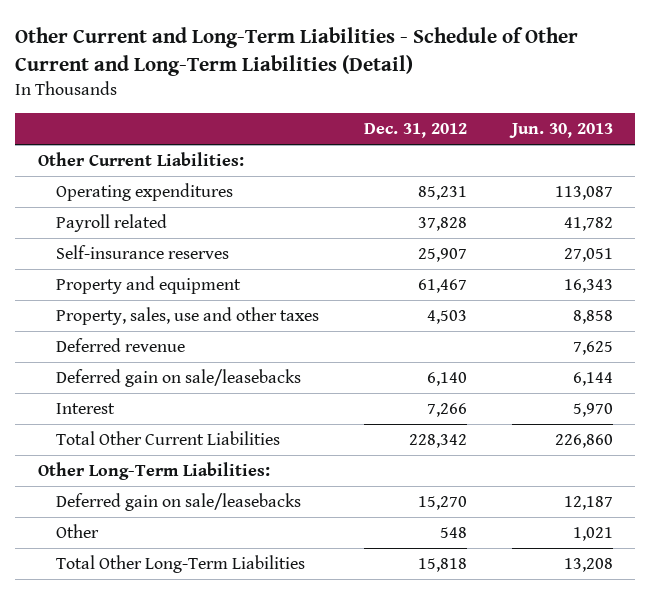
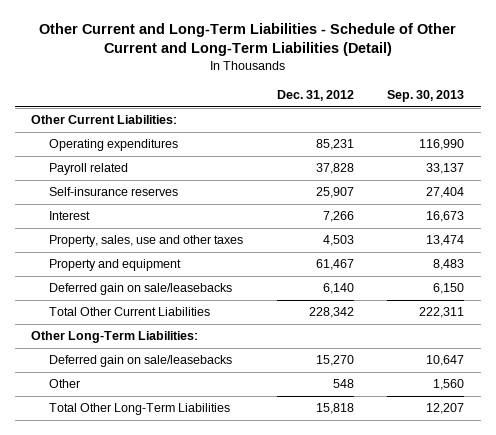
[508,122,613,138] Jun. 30, 2013 -> none
none -> [387,90,465,103] Sep. 30, 2013
[55,403,115,415] Interest -> [49,211,91,221] Interest
[55,338,185,353] Deferred revenue -> none
[55,276,241,295] Property and equipment -> [49,259,182,272] Property and equipment

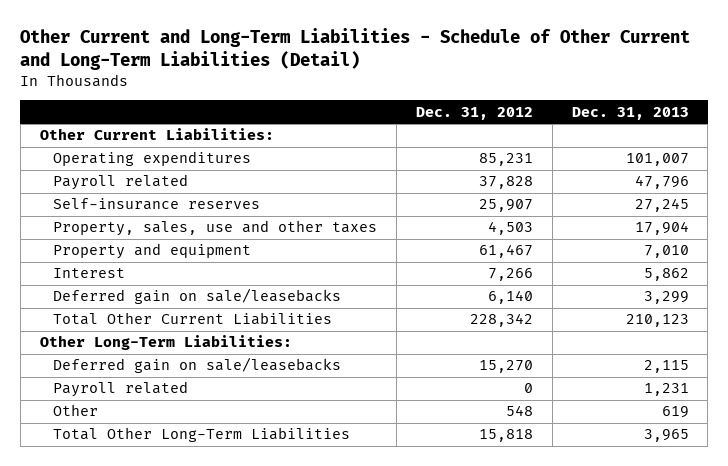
[387,90,465,103] Sep. 30, 2013 -> none
none -> [571,106,689,120] Dec. 31, 2013
[49,211,91,221] Interest -> [52,268,125,279] Interest
none -> [52,381,188,398] Payroll related

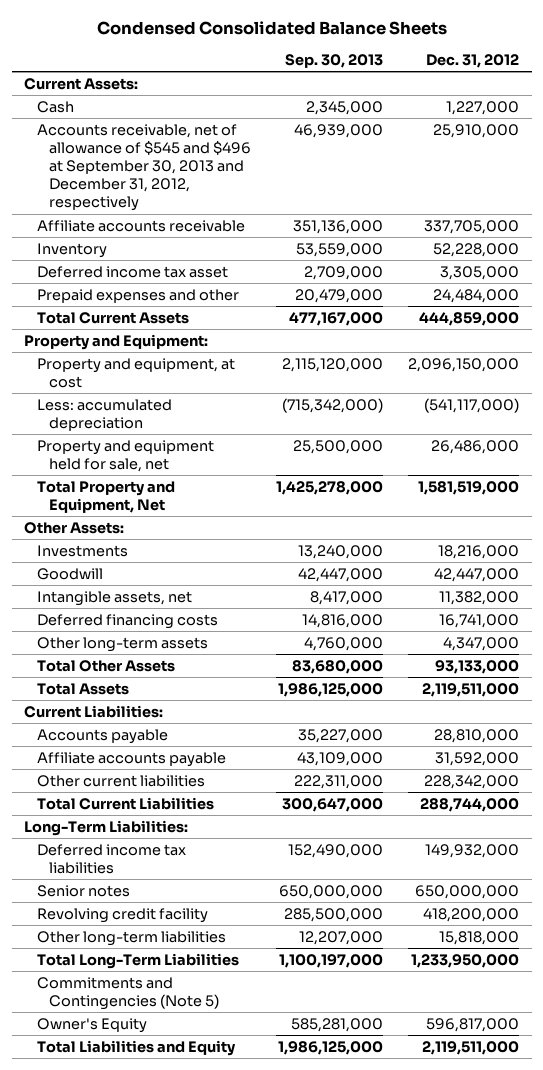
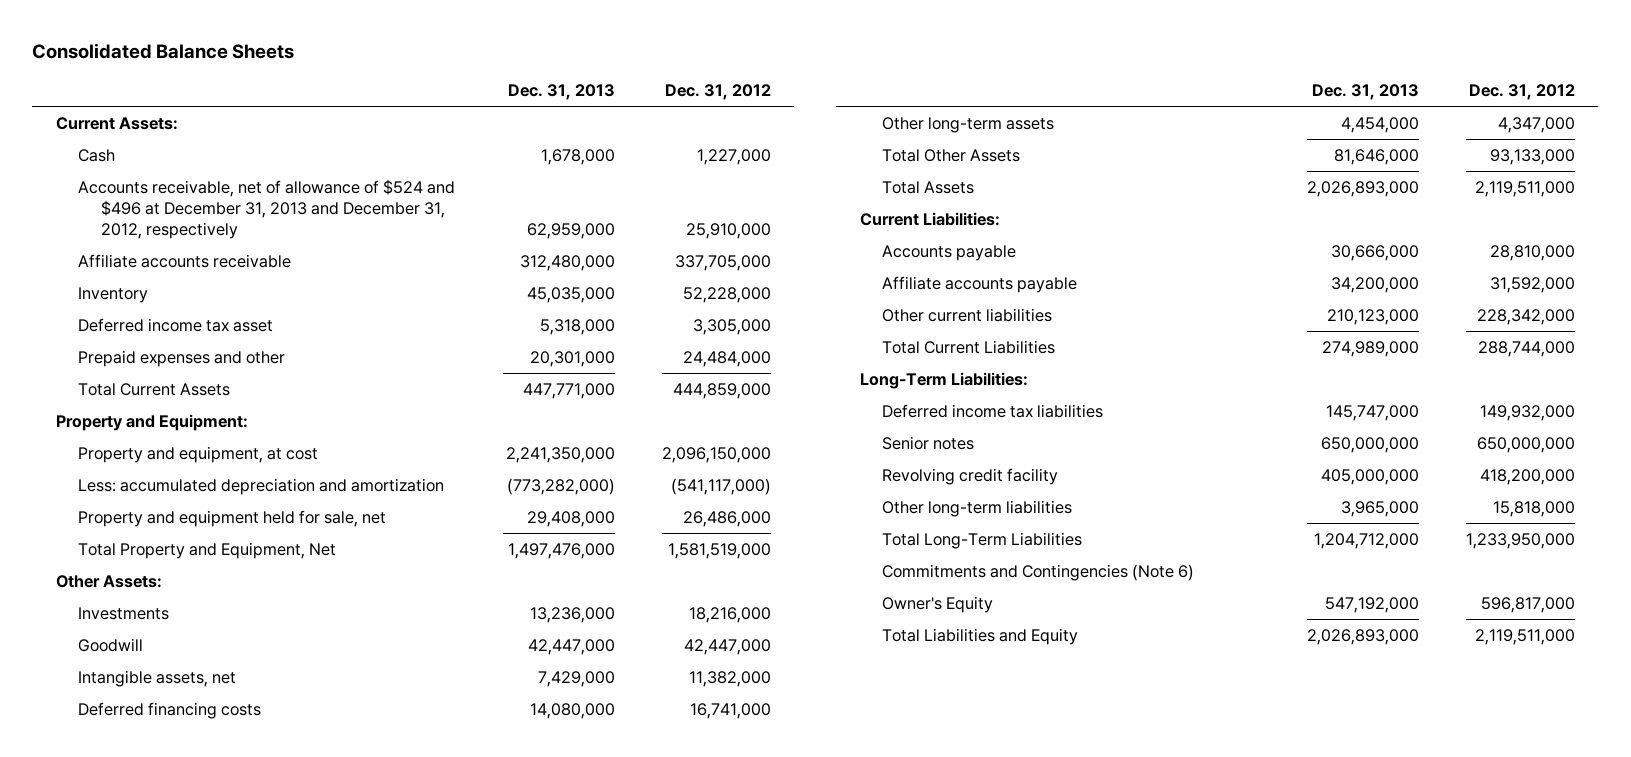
[96,21,447,36] Condensed Consolidated Balance Sheets -> [32,42,295,59] Consolidated Balance Sheets
[284,54,383,69] Sep. 30, 2013 -> none
none -> [507,84,615,101] Dec. 31, 2013
[36,123,251,212] Accounts receivable, net of allowance of $545 and $496 at September 30, 2013 and December 31, 2012, respectively -> [78,178,456,240] Accounts receivable, net of allowance of $524 and $496 at December 31, 2013 and December 31, 2012, respectively
[36,398,172,431] Less: accumulated depreciation -> [78,477,445,495] Less: accumulated depreciation and amortization
[36,976,219,1010] Commitments and Contingencies (Note 5) -> [882,563,1195,581] Commitments and Contingencies (Note 6)

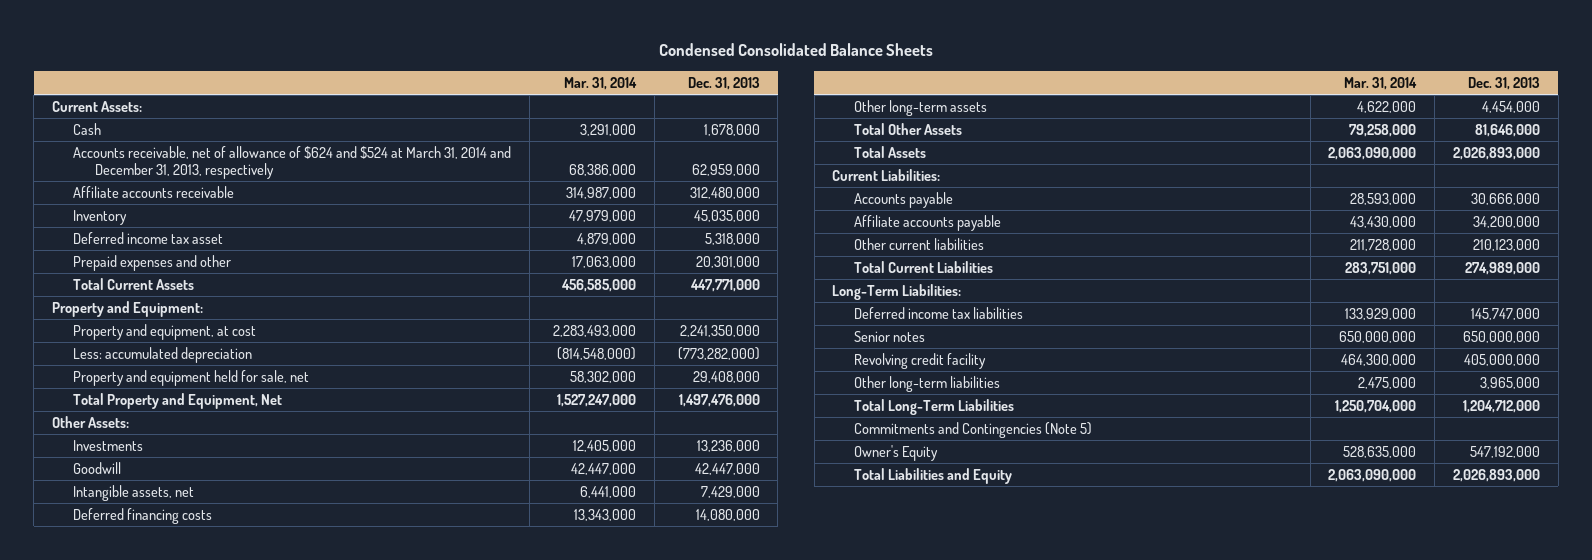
[32,42,295,59] Consolidated Balance Sheets -> [658,43,933,57] Condensed Consolidated Balance Sheets
[664,84,771,101] Dec. 31, 2012 -> none
none -> [563,76,637,90] Mar. 31, 2014
[78,178,456,240] Accounts receivable, net of allowance of $524 and $496 at December 31, 2013 and December 31, 2012, respectively -> [73,145,512,180] Accounts receivable, net of allowance of $624 and $524 at March 31, 2014 and December 31, 2013, respectively
[78,477,445,495] Less: accumulated depreciation and amortization -> [73,346,253,363] Less: accumulated depreciation
[882,563,1195,581] Commitments and Contingencies (Note 6) -> [853,421,1092,438] Commitments and Contingencies (Note 5)

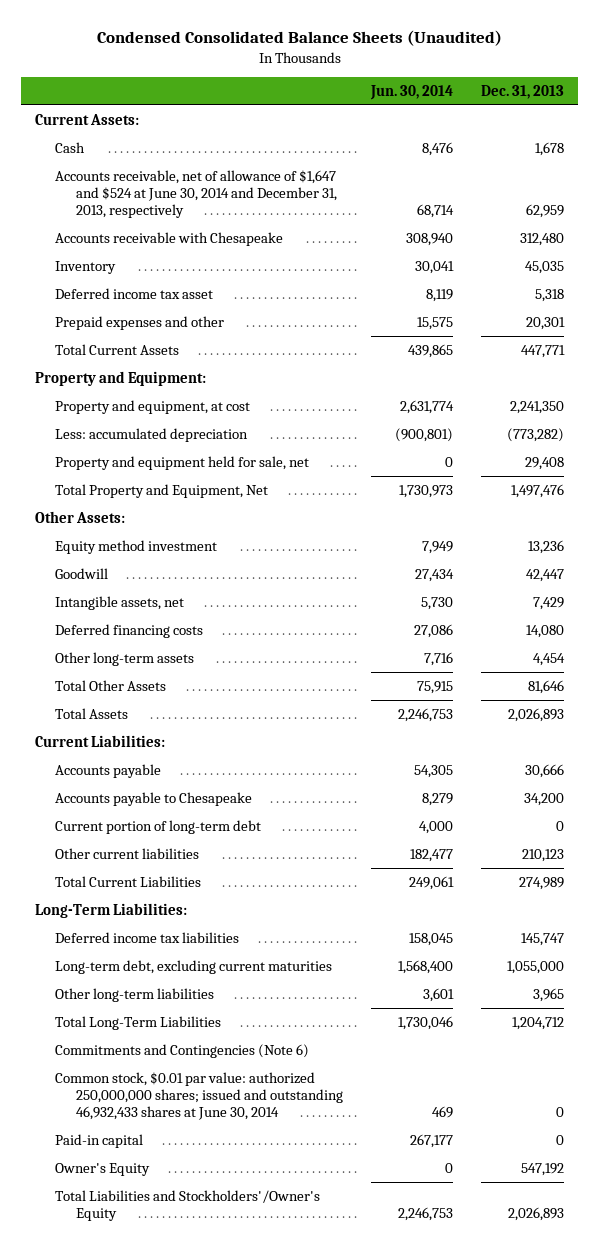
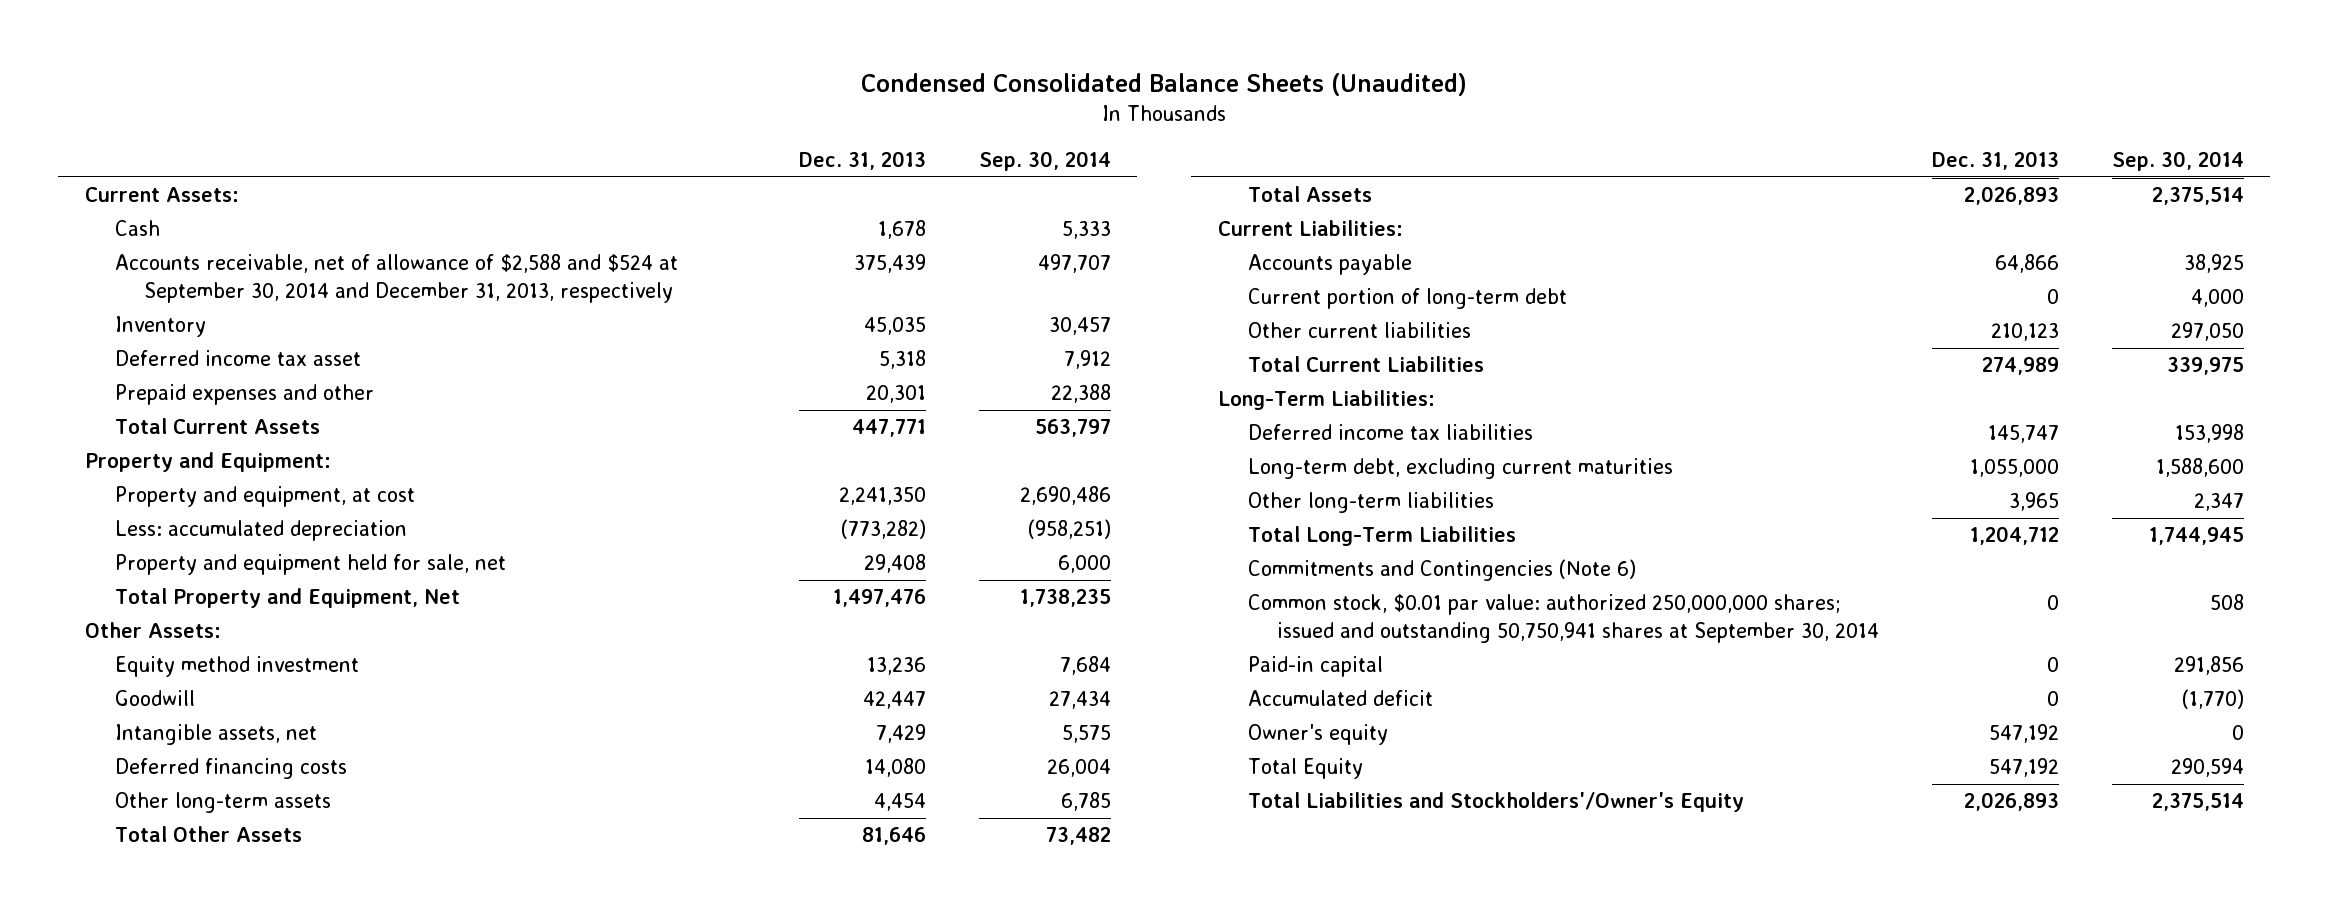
[370,84,454,100] Jun. 30, 2014 -> none
none -> [978,151,1111,172] Sep. 30, 2014
[55,231,284,246] Accounts receivable with Chesapeake -> none
[55,169,338,218] Accounts receivable, net of allowance of $1,647 and $524 at June 30, 2014 and December 31, 2013, respectively -> [114,254,678,304] Accounts receivable, net of allowance of $2,588 and $524 at September 30, 2014 and December 31, 2013, respectively
[526,203,565,218] 62,959 -> [854,254,927,274] 375,439
[55,791,253,806] Accounts payable to Chesapeake -> none
[525,763,565,778] 30,666 -> [1995,254,2060,274] 64,866
[55,1071,344,1120] Common stock, $0.01 par value: authorized 250,000,000 shares; issued and outstanding 46,932,433 shares at June 30, 2014 -> [1247,594,1880,644] Common stock, $0.01 par value: authorized 250,000,000 shares; issued and outstanding 50,750,941 shares at September 30, 2014
none -> [1247,690,1433,707] Accumulated deficit
[55,1162,151,1176] Owner's Equity -> [1247,724,1388,746] Owner's equity
none -> [1247,758,1363,780] Total Equity

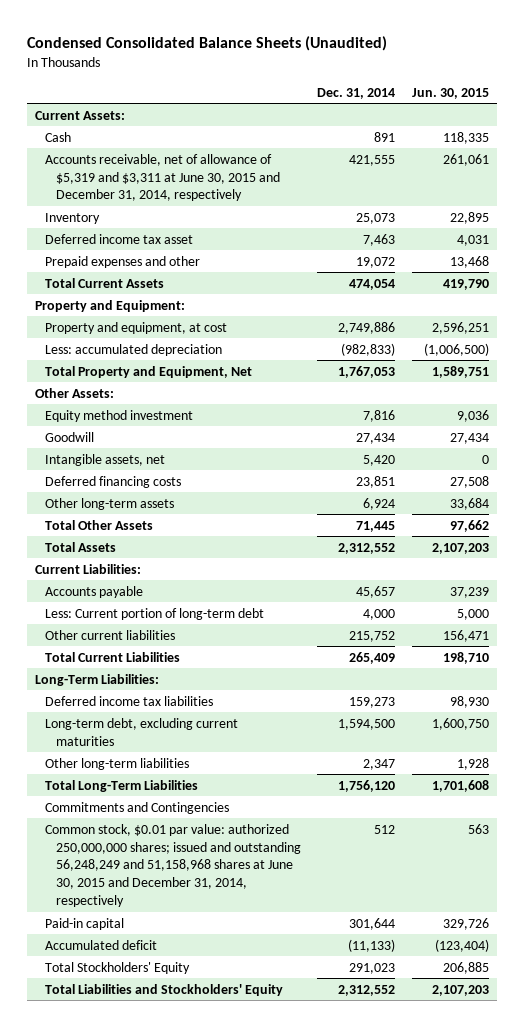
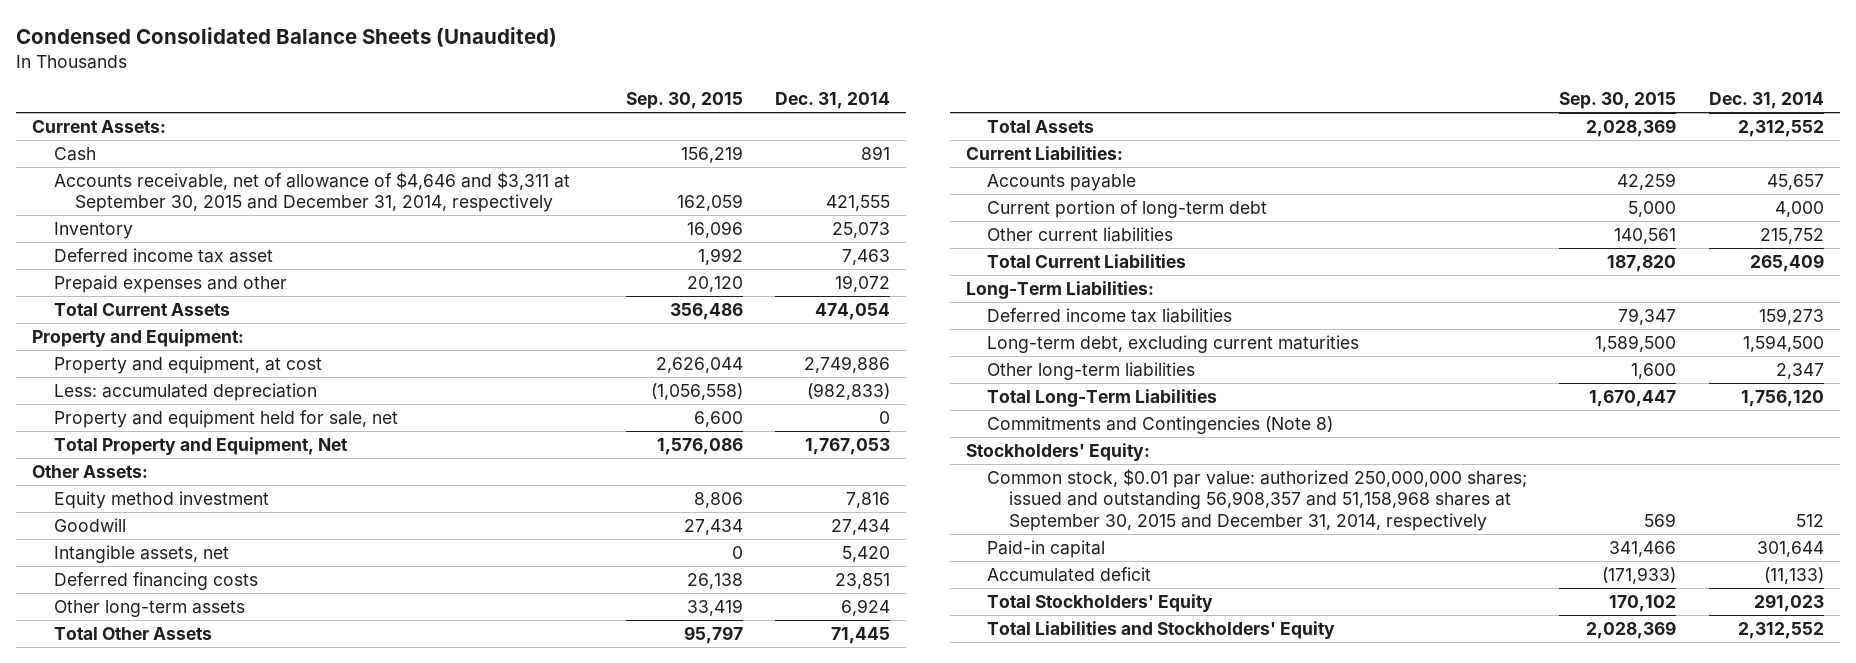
[412,87,490,99] Jun. 30, 2015 -> none
none -> [625,92,743,110] Sep. 30, 2015
[45,153,280,202] Accounts receivable, net of allowance of $5,319 and $3,311 at June 30, 2015 and December 31, 2014, respectively -> [53,171,570,213] Accounts receivable, net of allowance of $4,646 and $3,311 at September 30, 2015 and December 31, 2014, respectively
none -> [53,409,398,428] Property and equipment held for sale, net
[45,607,265,620] Less: Current portion of long-term debt -> [987,199,1268,218] Current portion of long-term debt
[45,801,230,814] Commitments and Contingencies -> [987,415,1334,434] Commitments and Contingencies (Note 8)
none -> [966,442,1151,461] Stockholders' Equity:
[45,823,301,908] Common stock, $0.01 par value: authorized 250,000,000 shares; issued and outstanding 56,248,249 and 51,158,968 shares at June 30, 2015 and December 31, 2014, respectively -> [987,468,1528,531] Common stock, $0.01 par value: authorized 250,000,000 shares; issued and outstanding 56,908,357 and 51,158,968 shares at September 30, 2015 and December 31, 2014, respectively

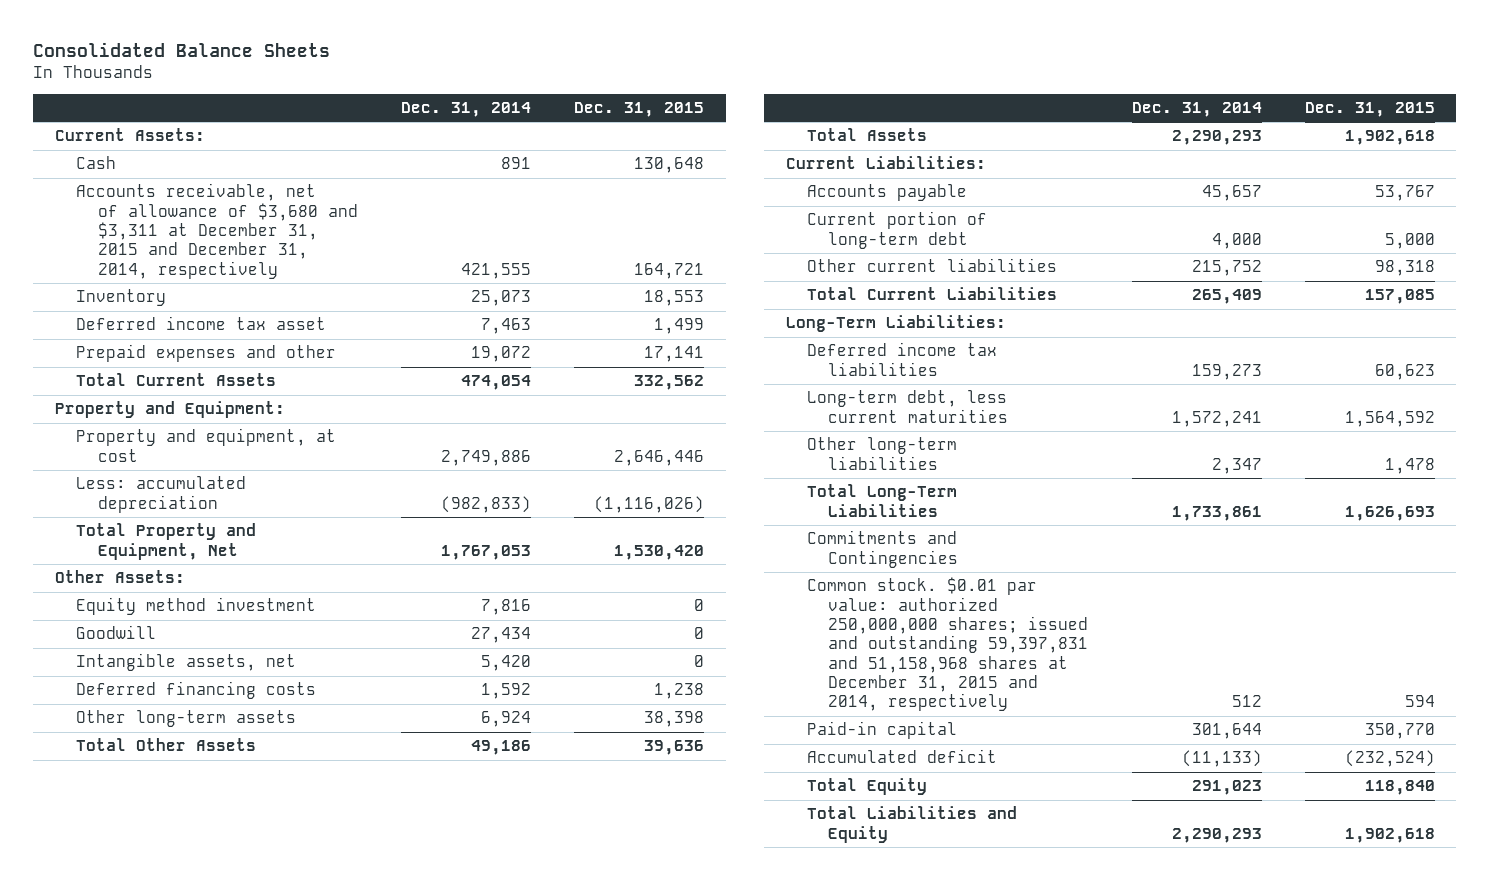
[16,26,558,47] Condensed Consolidated Balance Sheets (Unaudited) -> [33,42,331,58] Consolidated Balance Sheets
[625,92,743,110] Sep. 30, 2015 -> none
none -> [573,101,704,117] Dec. 31, 2015
[53,171,570,213] Accounts receivable, net of allowance of $4,646 and $3,311 at September 30, 2015 and December 31, 2014, respectively -> [76,183,358,279] Accounts receivable, net of allowance of $3,680 and $3,311 at December 31, 2015 and December 31, 2014, respectively
[53,409,398,428] Property and equipment held for sale, net -> none
[834,572,890,589] 23,851 -> [480,683,531,700] 1,592
[830,626,890,644] 71,445 -> [470,740,531,756] 49,186
[1737,119,1824,137] 2,312,552 -> [1171,130,1262,146] 2,290,293
[987,334,1360,353] Long-term debt, excluding current maturities -> [807,390,1009,423] Long-term debt, less current maturities
[1742,334,1824,352] 1,594,500 -> [1171,410,1262,427] 1,572,241
[966,442,1151,461] Stockholders' Equity: -> none
[1740,389,1824,407] 1,756,120 -> [1171,505,1262,521] 1,733,861
[987,415,1334,434] Commitments and Contingencies (Note 8) -> [807,530,959,568] Commitments and Contingencies
[987,468,1528,531] Common stock, $0.01 par value: authorized 250,000,000 shares; issued and outstanding 56,908,357 and 51,158,968 shares at September 30, 2015 and December 31, 2014, respectively -> [807,577,1089,712] Common stock. $0.01 par value: authorized 250,000,000 shares; issued and outstanding 59,397,831 and 51,158,968 shares at December 31, 2015 and 2014, respectively
[987,593,1214,612] Total Stockholders' Equity -> [807,778,928,796] Total Equity
[987,620,1336,639] Total Liabilities and Stockholders' Equity -> [807,806,1018,843] Total Liabilities and Equity
[1737,621,1824,639] 2,312,552 -> [1171,827,1262,843] 2,290,293

